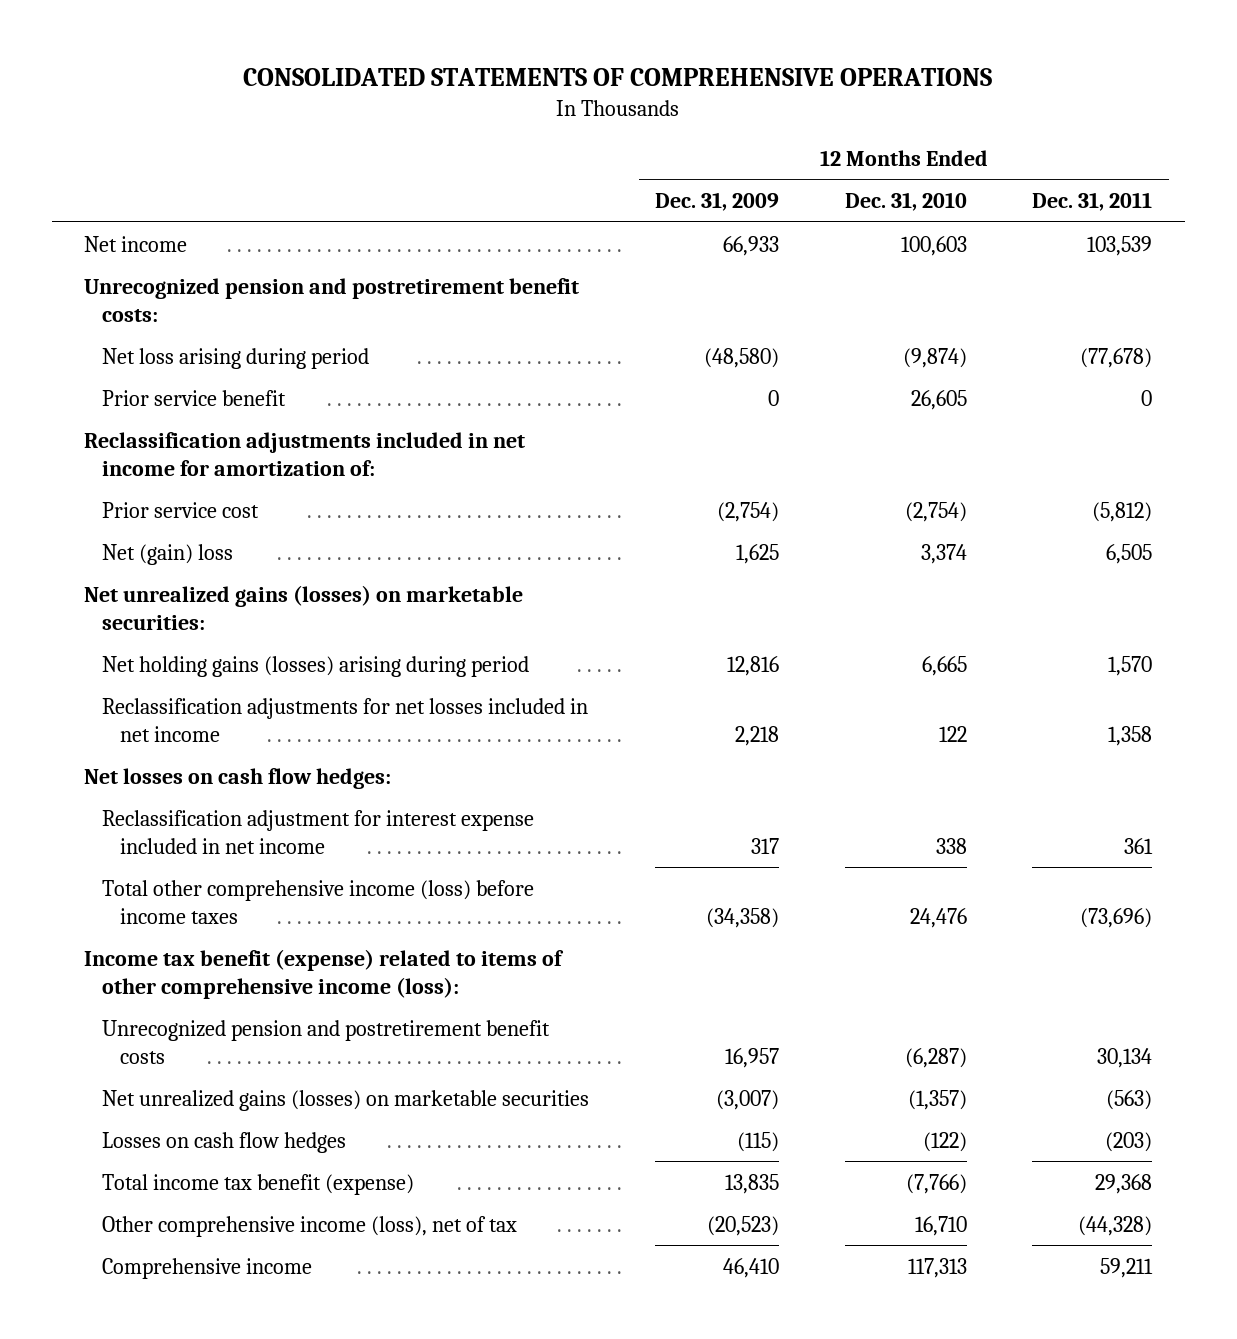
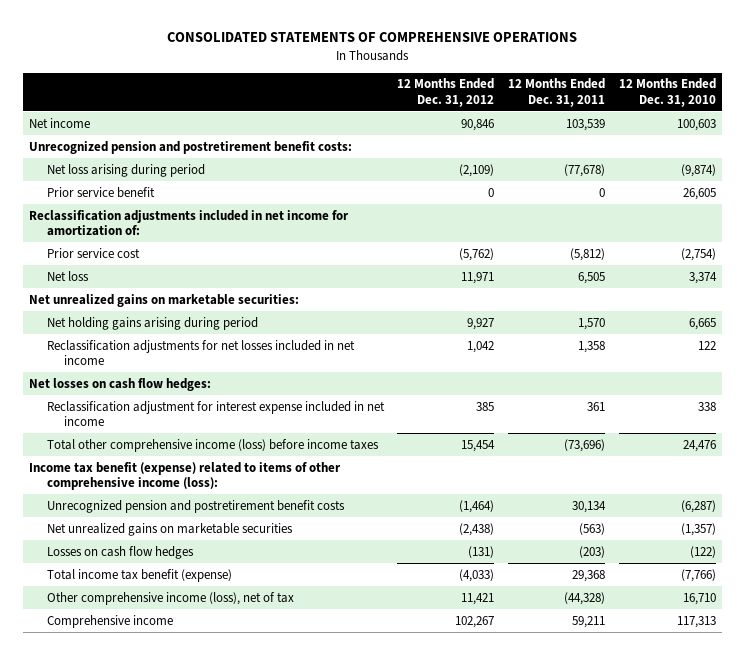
[655,192,780,212] Dec. 31, 2009 -> none
none -> [397,78,495,107] 12 Months Ended Dec. 31, 2012
[102,543,234,565] Net (gain) loss -> [46,270,89,281] Net loss
[84,584,524,630] Net unrealized gains (losses) on marketable securities: -> [29,293,300,307] Net unrealized gains on marketable securities:
[102,655,530,677] Net holding gains (losses) arising during period -> [46,316,258,330] Net holding gains arising during period
[102,1089,590,1111] Net unrealized gains (losses) on marketable securities -> [46,522,293,536] Net unrealized gains on marketable securities

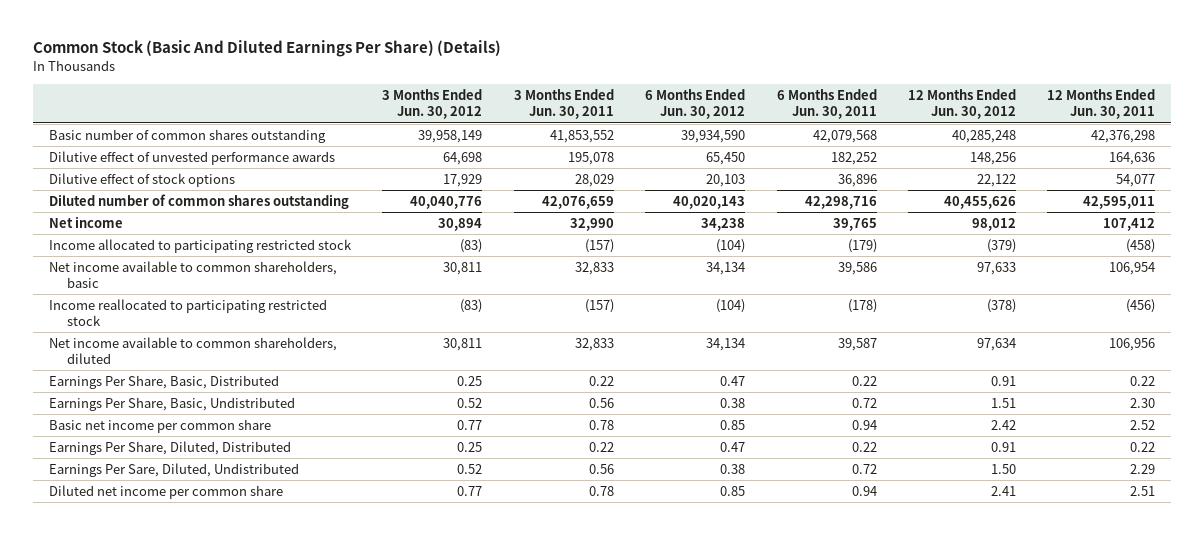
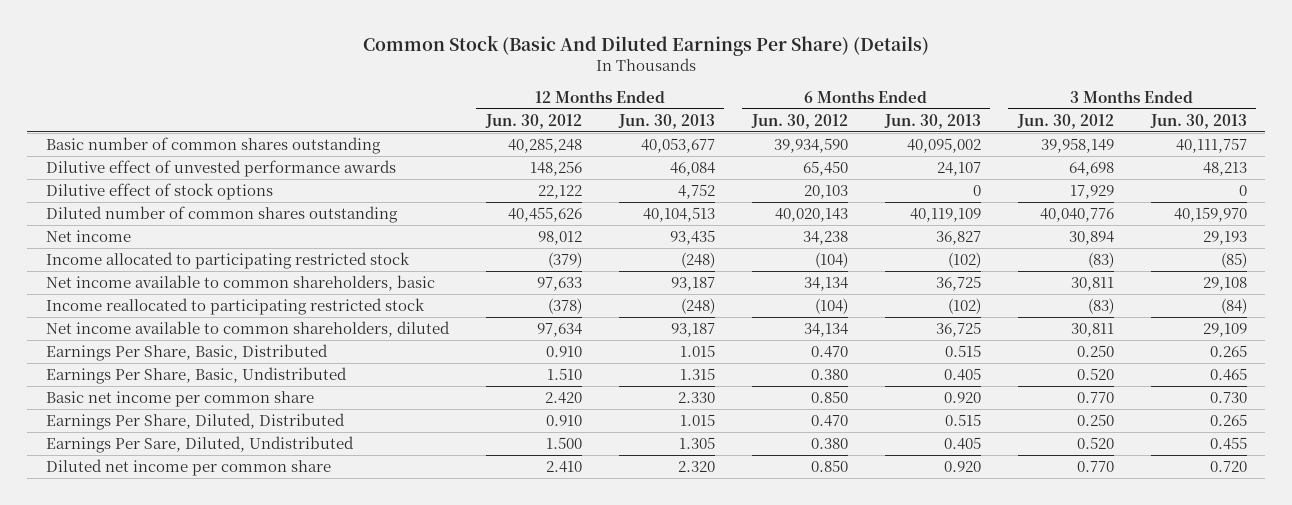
[513,88,614,120] 3 Months Ended Jun. 30, 2011 -> none
[776,88,877,120] 6 Months Ended Jun. 30, 2011 -> none
[1047,88,1156,120] 12 Months Ended Jun. 30, 2011 -> none
none -> [617,113,715,129] Jun. 30, 2013
none -> [883,113,981,129] Jun. 30, 2013
none -> [1149,113,1247,129] Jun. 30, 2013
[457,375,483,386] 0.25 -> [1076,344,1114,357] 0.250
[720,375,746,386] 0.47 -> [810,345,848,358] 0.470
[991,375,1017,386] 0.91 -> [545,345,582,357] 0.910
[457,397,483,408] 0.52 -> [1076,367,1114,380] 0.520
[720,397,746,408] 0.38 -> [810,368,848,380] 0.380
[991,397,1017,408] 1.51 -> [546,367,582,380] 1.510
[457,419,483,430] 0.77 -> [1076,391,1114,403] 0.770
[720,419,746,430] 0.85 -> [810,390,848,403] 0.850
[991,419,1017,430] 2.42 -> [544,391,582,404] 2.420
[457,441,483,452] 0.25 -> [1076,413,1114,426] 0.250
[720,441,746,452] 0.47 -> [810,414,848,427] 0.470
[991,441,1017,452] 0.91 -> [545,414,582,426] 0.910
[457,463,483,474] 0.52 -> [1076,436,1114,449] 0.520
[720,463,746,474] 0.38 -> [810,437,848,449] 0.380
[991,463,1017,474] 1.50 -> [545,436,582,449] 1.500
[457,485,483,496] 0.77 -> [1076,460,1114,472] 0.770
[720,485,746,496] 0.85 -> [810,459,848,472] 0.850
[991,485,1017,496] 2.41 -> [545,460,582,473] 2.410

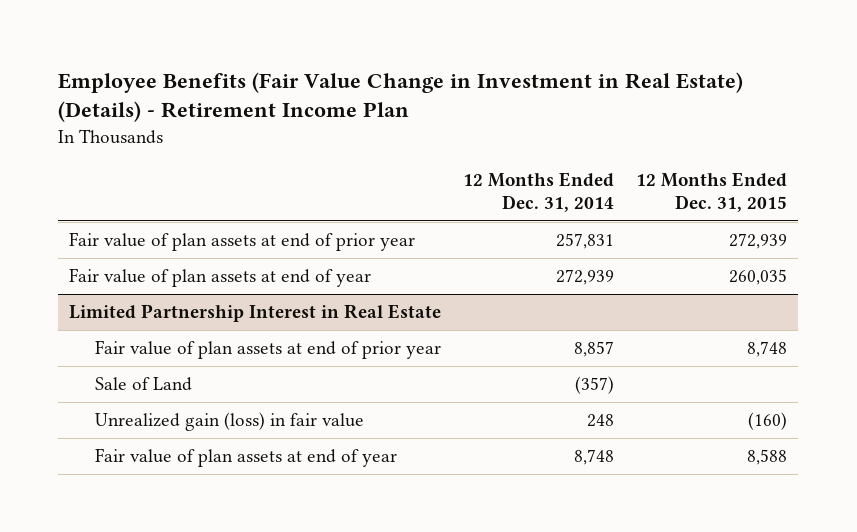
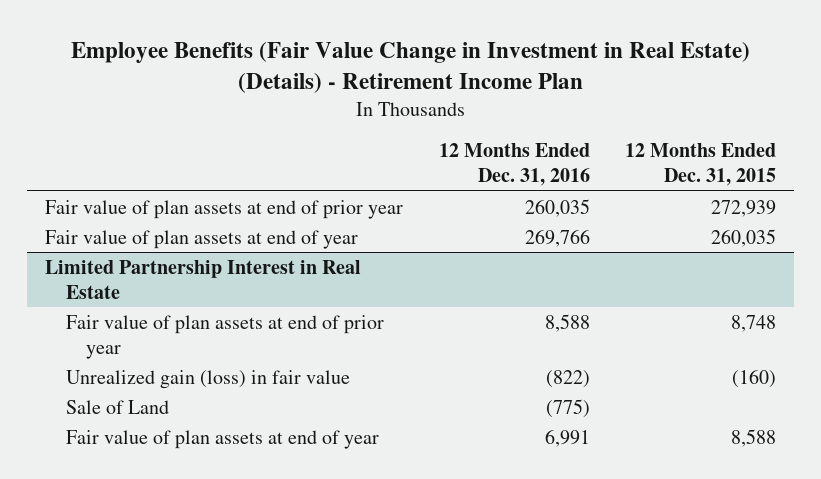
[463,172,615,212] 12 Months Ended Dec. 31, 2014 -> none
none -> [438,143,590,187] 12 Months Ended Dec. 31, 2016
[95,377,193,392] Sale of Land -> [65,399,169,414] Sale of Land

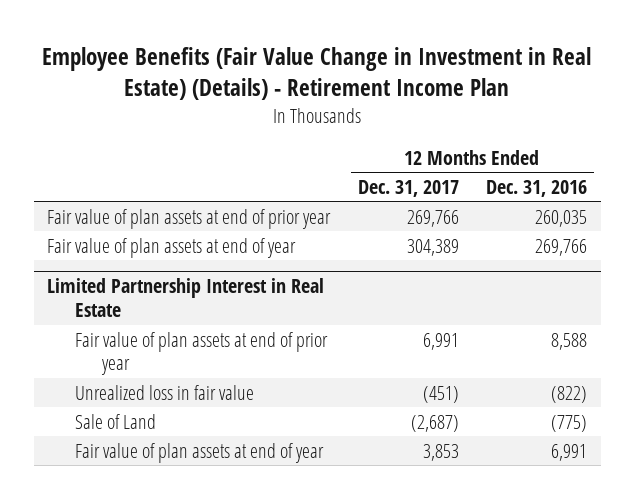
[625,143,777,187] 12 Months Ended Dec. 31, 2015 -> none
none -> [357,179,459,197] Dec. 31, 2017
[65,369,350,389] Unrealized gain (loss) in fair value -> [74,384,254,400] Unrealized loss in fair value

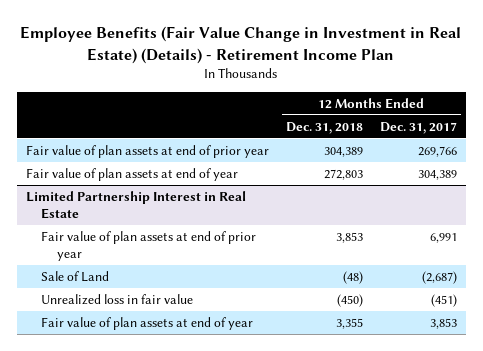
[485,179,587,197] Dec. 31, 2016 -> none
none -> [285,121,363,134] Dec. 31, 2018
[74,384,254,400] Unrealized loss in fair value -> [41,293,194,305] Unrealized loss in fair value

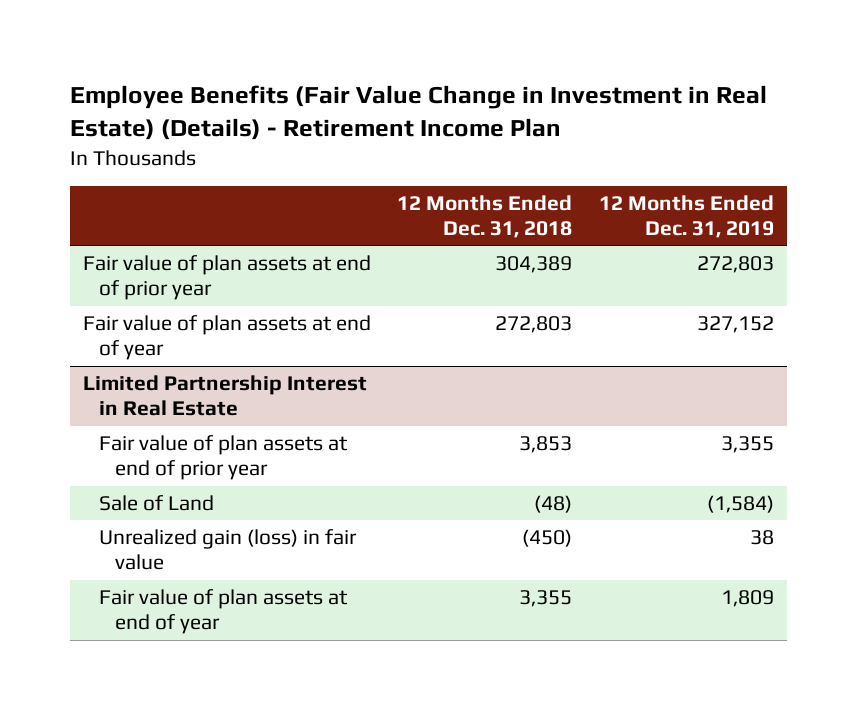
[379,121,457,134] Dec. 31, 2017 -> none
none -> [598,194,774,239] 12 Months Ended Dec. 31, 2019
[41,293,194,305] Unrealized loss in fair value -> [99,529,358,571] Unrealized gain (loss) in fair value

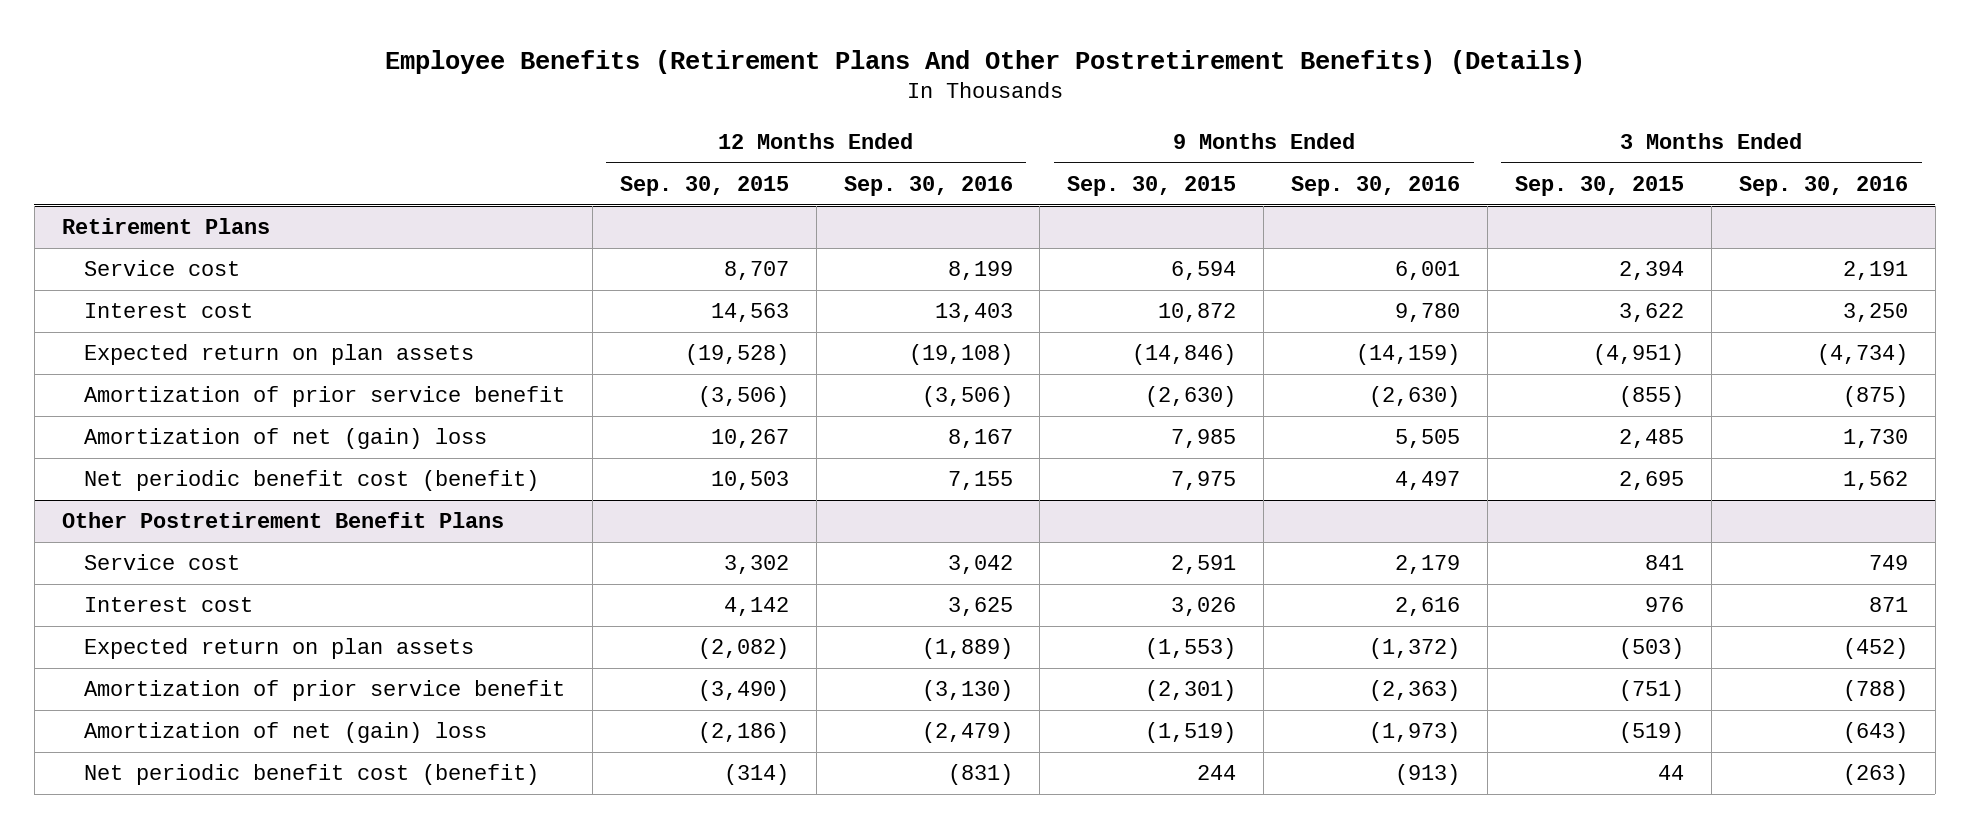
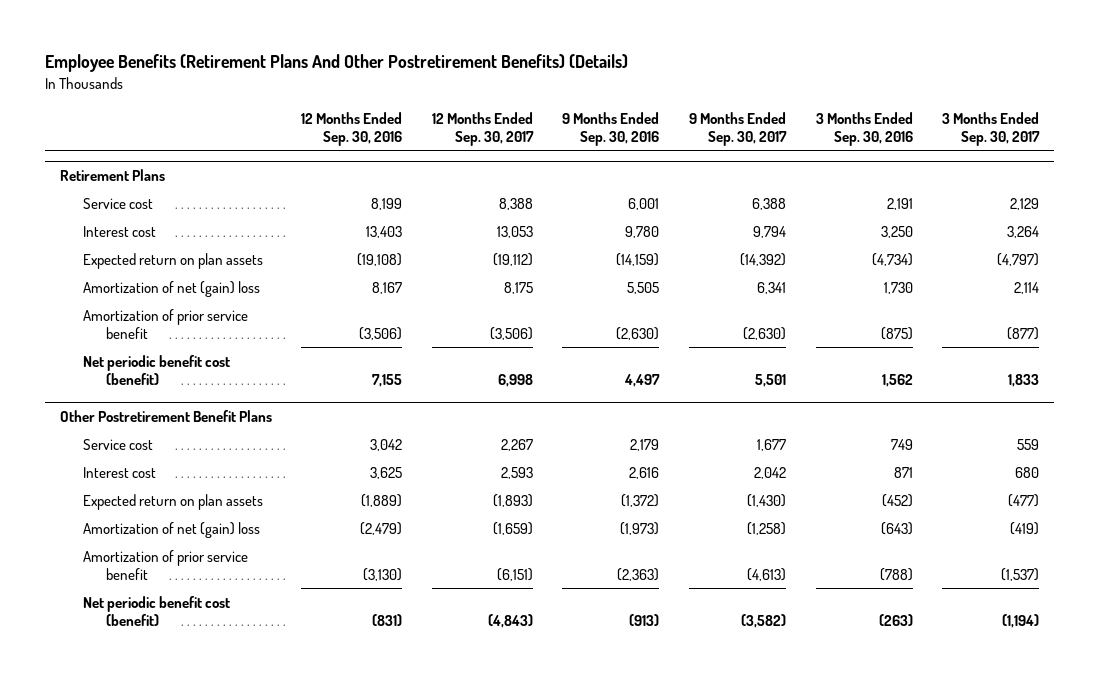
[619,176,789,197] Sep. 30, 2015 -> none
[1067,176,1237,197] Sep. 30, 2015 -> none
[1515,176,1685,197] Sep. 30, 2015 -> none
none -> [431,111,534,147] 12 Months Ended Sep. 30, 2017
none -> [688,111,787,147] 9 Months Ended Sep. 30, 2017
none -> [942,111,1041,147] 3 Months Ended Sep. 30, 2017
[83,386,565,408] Amortization of prior service benefit -> [82,308,248,339] Amortization of prior service benefit
[83,680,565,702] Amortization of prior service benefit -> [82,549,248,580] Amortization of prior service benefit

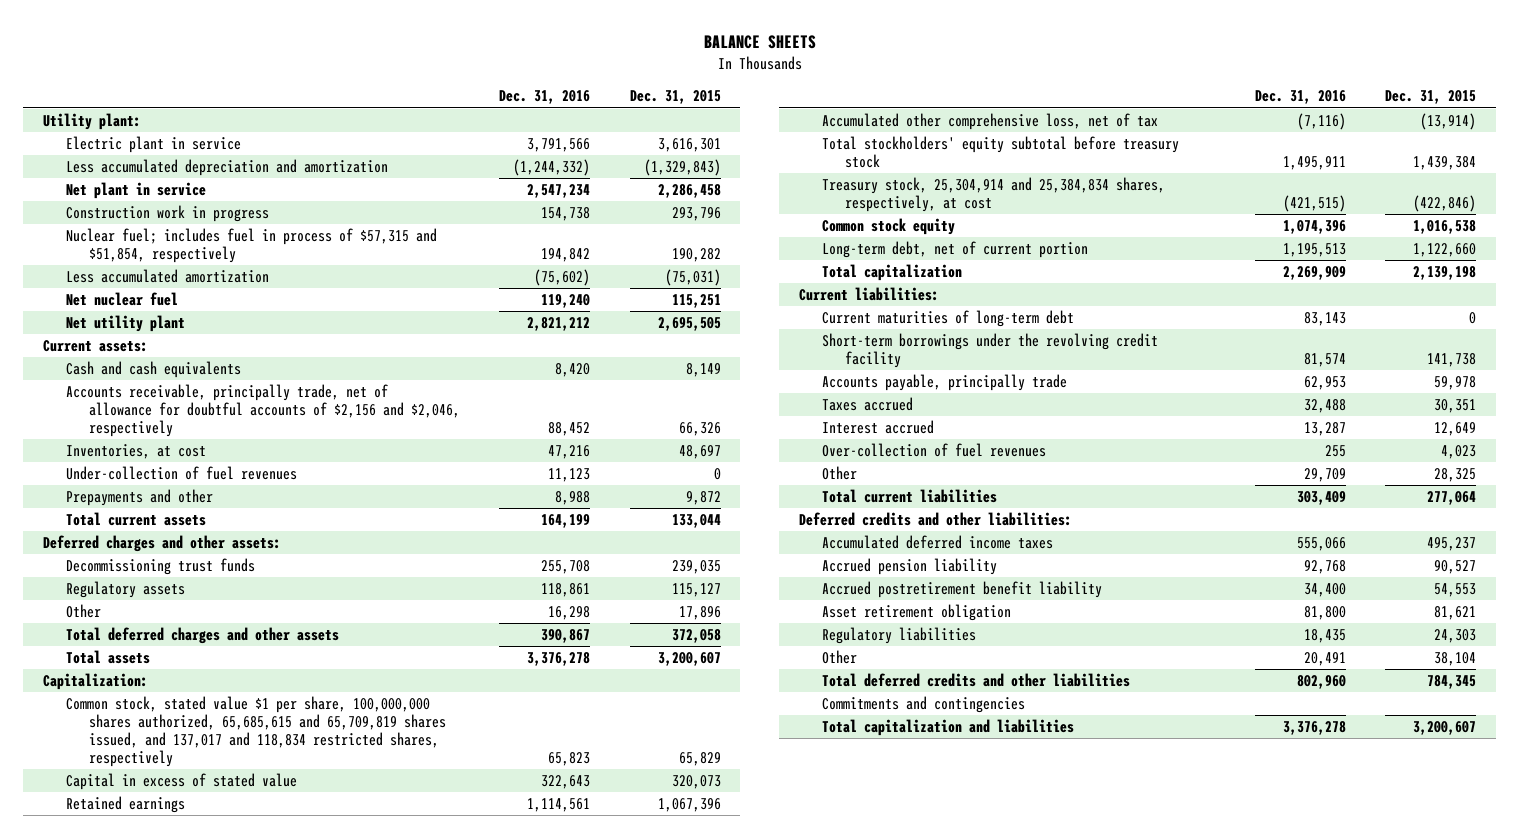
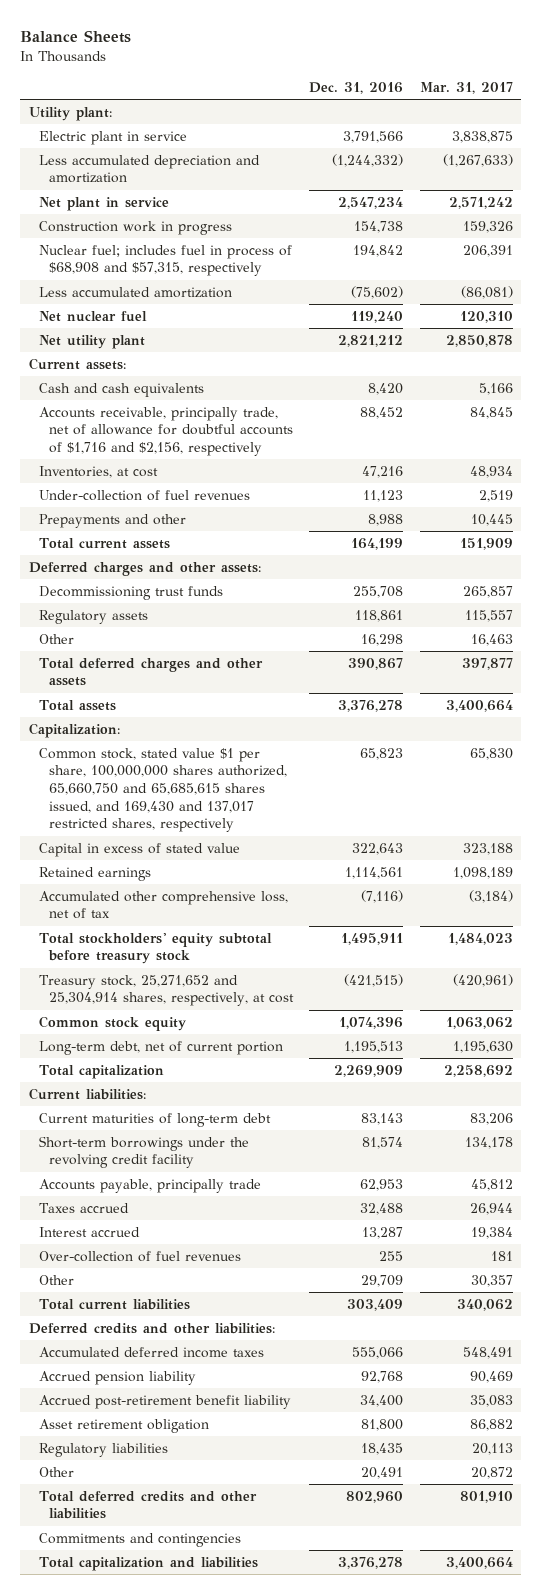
[703,34,816,49] BALANCE SHEETS -> [20,30,132,44] Balance Sheets
[629,90,721,105] Dec. 31, 2015 -> none
none -> [419,82,513,95] Mar. 31, 2017
[66,228,438,264] Nuclear fuel; includes fuel in process of $57,315 and $51,854, respectively -> [38,244,292,277] Nuclear fuel; includes fuel in process of $68,908 and $57,315, respectively
[66,384,461,438] Accounts receivable, principally trade, net of allowance for doubtful accounts of $2,156 and $2,046, respectively -> [38,406,293,457] Accounts receivable, principally trade, net of allowance for doubtful accounts of $1,716 and $2,156, respectively
[66,696,447,767] Common stock, stated value $1 per share, 100,000,000 shares authorized, 65,685,615 and 65,709,819 shares issued, and 137,017 and 118,834 restricted shares, respectively -> [38,747,287,833] Common stock, stated value $1 per share, 100,000,000 shares authorized, 65,660,750 and 65,685,615 shares issued, and 169,430 and 137,017 restricted shares, respectively
[821,177,1165,213] Treasury stock, 25,304,914 and 25,384,834 shares, respectively, at cost -> [38,974,294,1007] Treasury stock, 25,271,652 and 25,304,914 shares, respectively, at cost
[821,581,1102,599] Accrued postretirement benefit liability -> [38,1394,291,1409] Accrued post-retirement benefit liability

